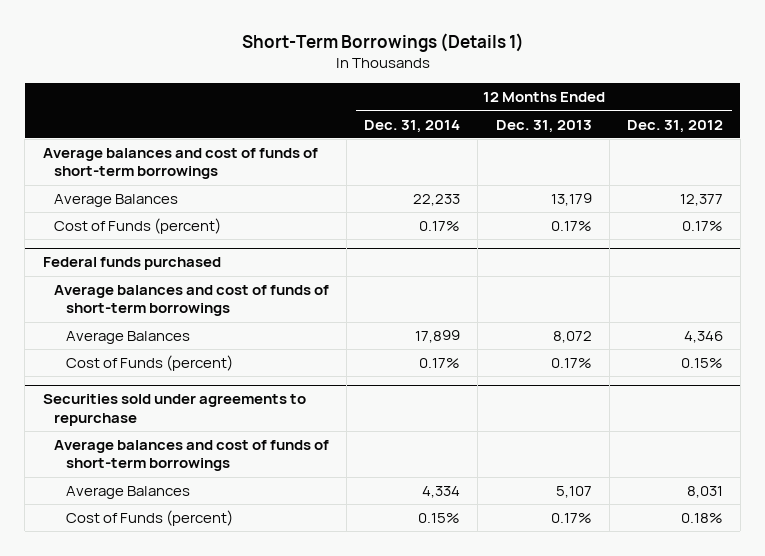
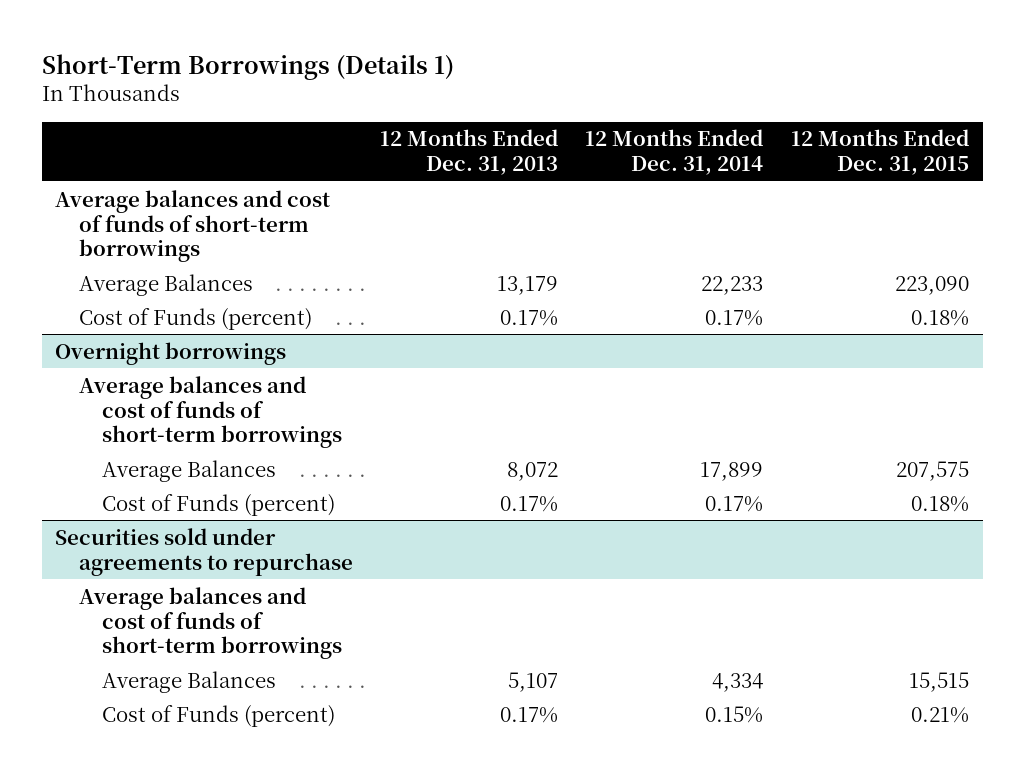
[626,119,723,133] Dec. 31, 2012 -> none
none -> [790,129,969,176] 12 Months Ended Dec. 31, 2015
[42,257,221,271] Federal funds purchased -> [55,341,287,365] Overnight borrowings

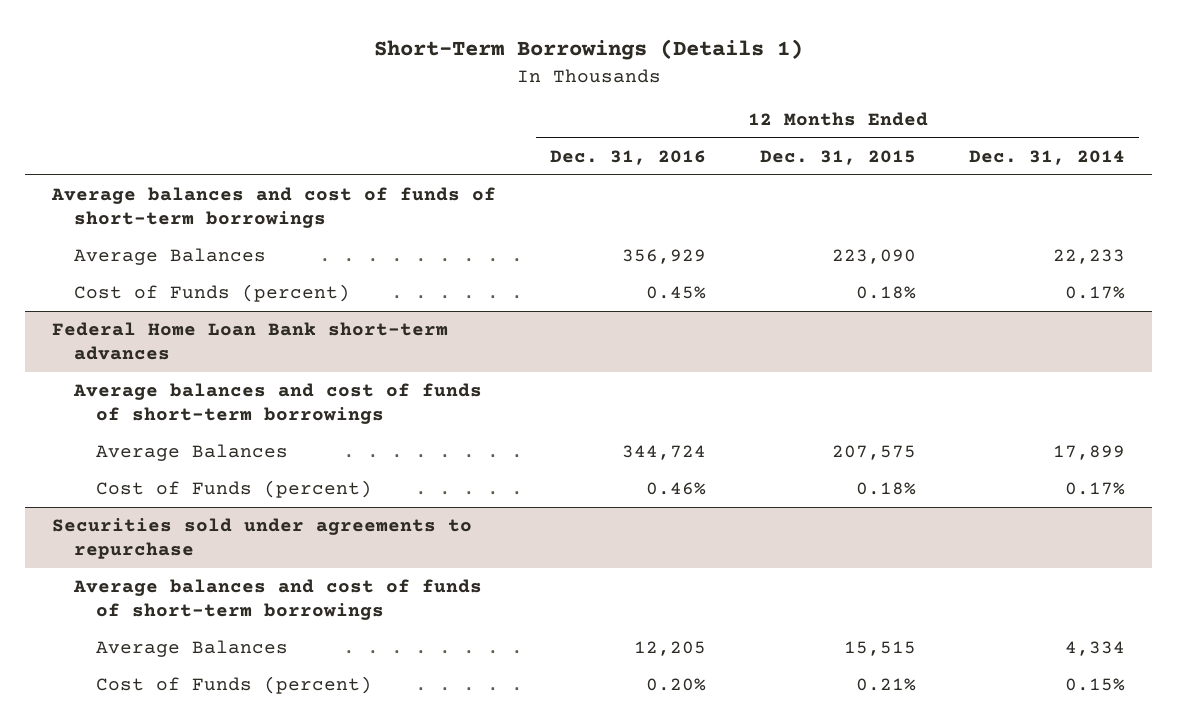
[379,129,558,176] 12 Months Ended Dec. 31, 2013 -> none
none -> [549,150,706,166] Dec. 31, 2016
[55,341,287,365] Overnight borrowings -> [51,322,448,361] Federal Home Loan Bank short-term advances

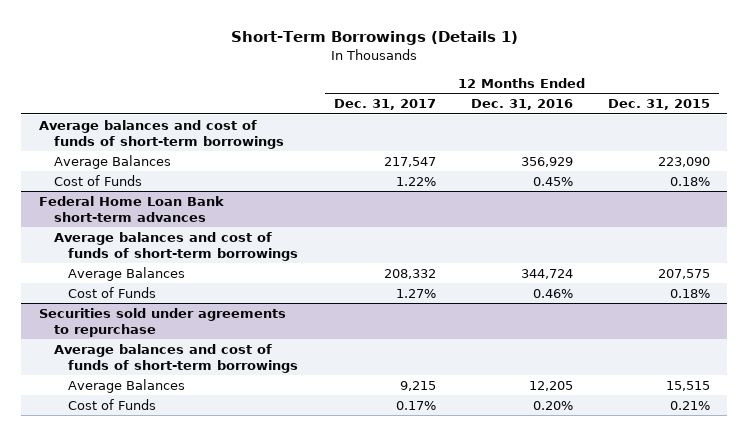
[969,150,1126,166] Dec. 31, 2014 -> none
none -> [333,99,436,111] Dec. 31, 2017
[73,284,350,303] Cost of Funds (percent) -> [53,175,142,187] Cost of Funds
[96,480,373,499] Cost of Funds (percent) -> [68,287,157,299] Cost of Funds
[96,676,373,695] Cost of Funds (percent) -> [68,399,157,411] Cost of Funds

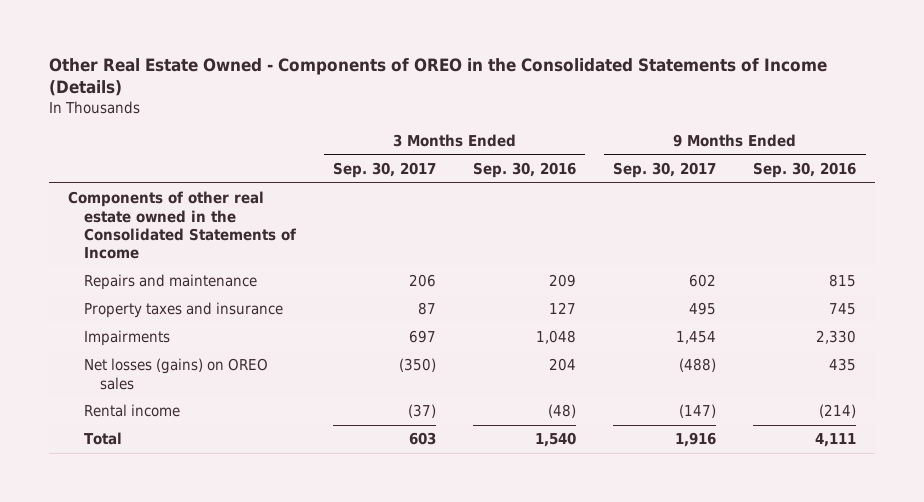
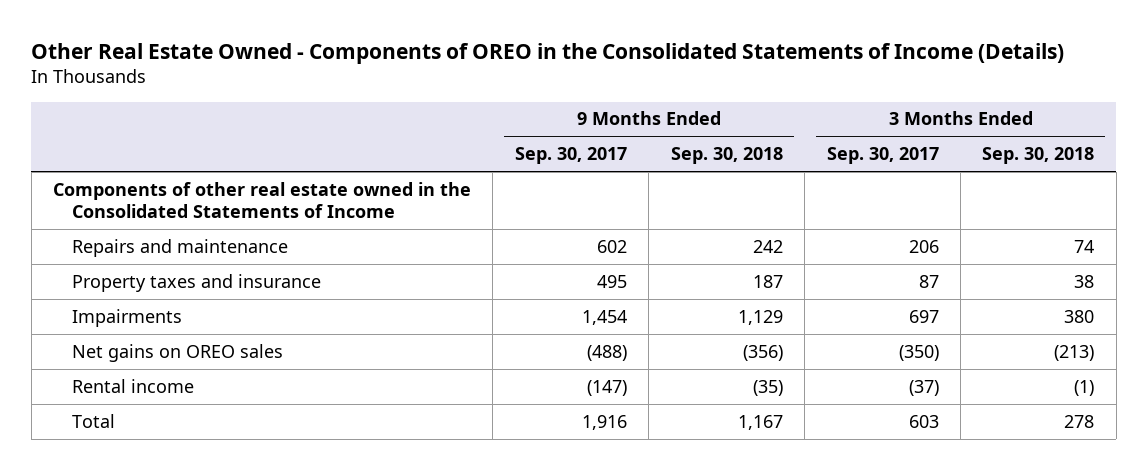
[473,162,577,179] Sep. 30, 2016 -> none
[753,162,857,179] Sep. 30, 2016 -> none
none -> [670,147,783,165] Sep. 30, 2018
none -> [982,147,1095,165] Sep. 30, 2018
[83,358,268,390] Net losses (gains) on OREO sales -> [72,343,284,362] Net gains on OREO sales

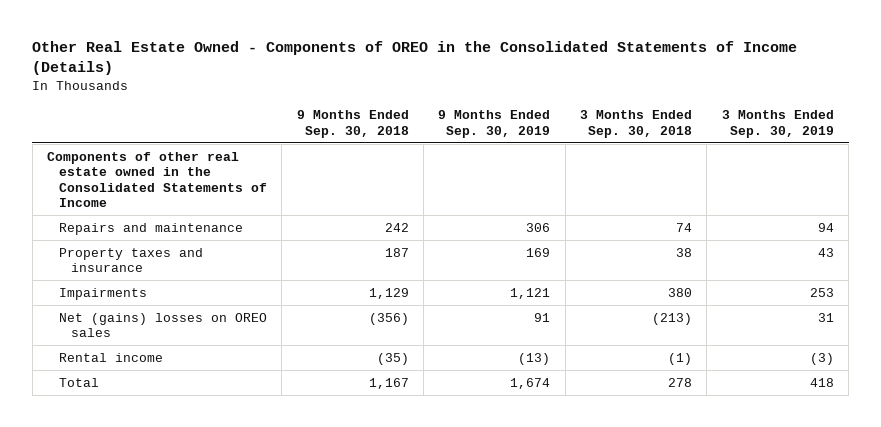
[514,147,627,165] Sep. 30, 2017 -> none
[826,147,939,165] Sep. 30, 2017 -> none
none -> [438,110,551,138] 9 Months Ended Sep. 30, 2019
none -> [721,110,834,138] 3 Months Ended Sep. 30, 2019
[72,343,284,362] Net gains on OREO sales -> [58,312,267,338] Net (gains) losses on OREO sales

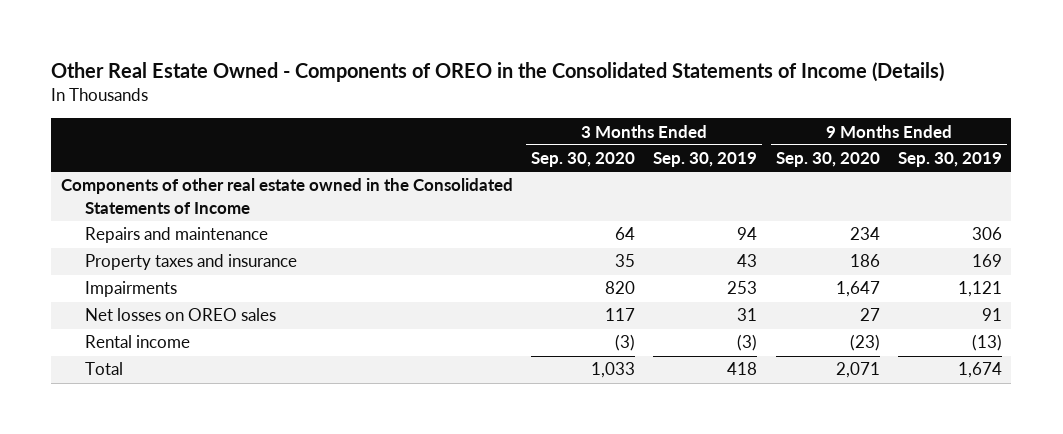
[296,110,409,138] 9 Months Ended Sep. 30, 2018 -> none
[580,110,693,138] 3 Months Ended Sep. 30, 2018 -> none
none -> [531,152,636,168] Sep. 30, 2020
none -> [775,152,880,168] Sep. 30, 2020
[58,312,267,338] Net (gains) losses on OREO sales -> [84,308,276,322] Net losses on OREO sales

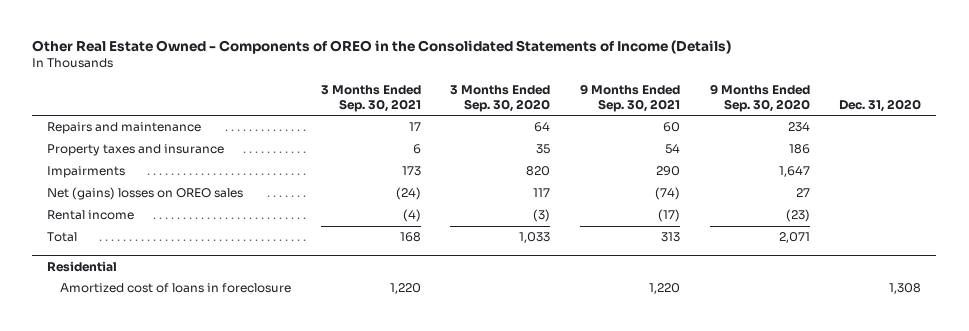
[653,152,758,168] Sep. 30, 2019 -> none
[898,152,1003,168] Sep. 30, 2019 -> none
none -> [320,84,421,112] 3 Months Ended Sep. 30, 2021
none -> [579,83,680,112] 9 Months Ended Sep. 30, 2021
none -> [839,98,922,112] Dec. 31, 2020
[60,178,513,214] Components of other real estate owned in the Consolidated Statements of Income -> none
[84,308,276,322] Net losses on OREO sales -> [47,187,244,201] Net (gains) losses on OREO sales
none -> [47,260,118,272] Residential
none -> [59,283,291,294] Amortized cost of loans in foreclosure

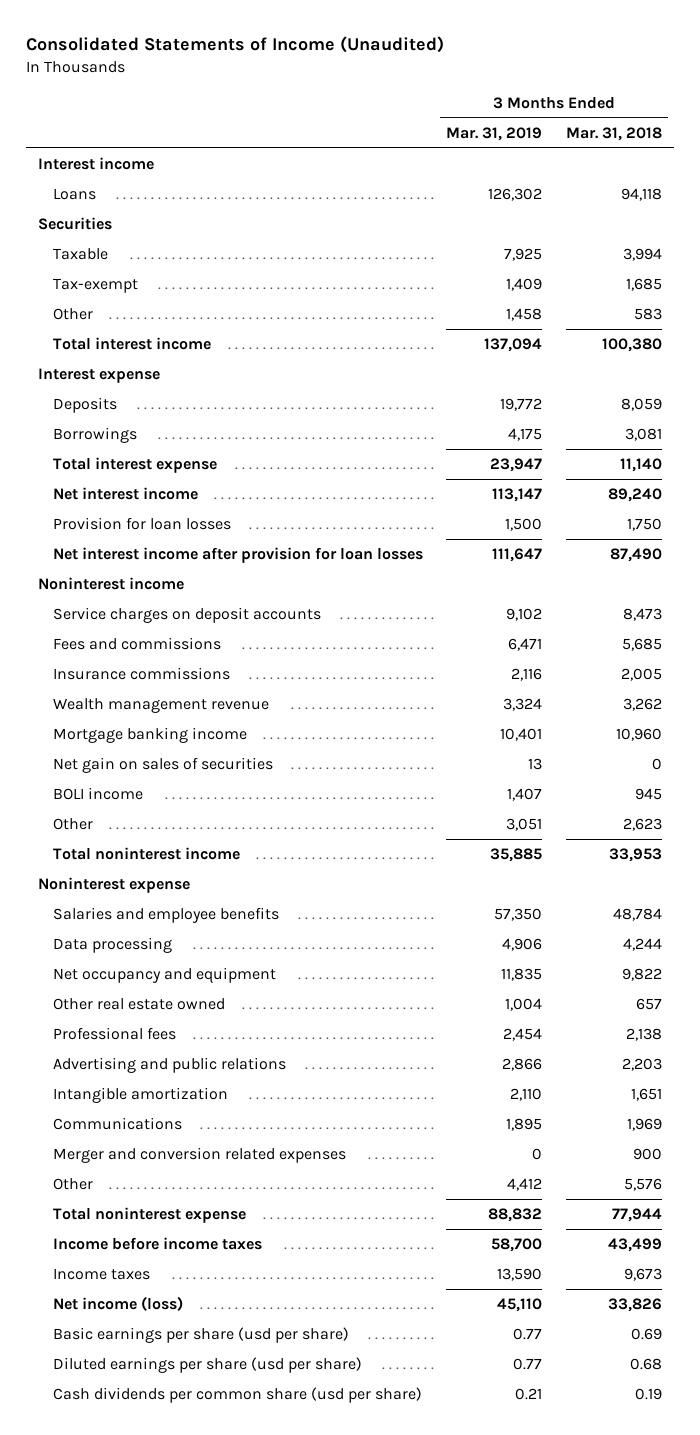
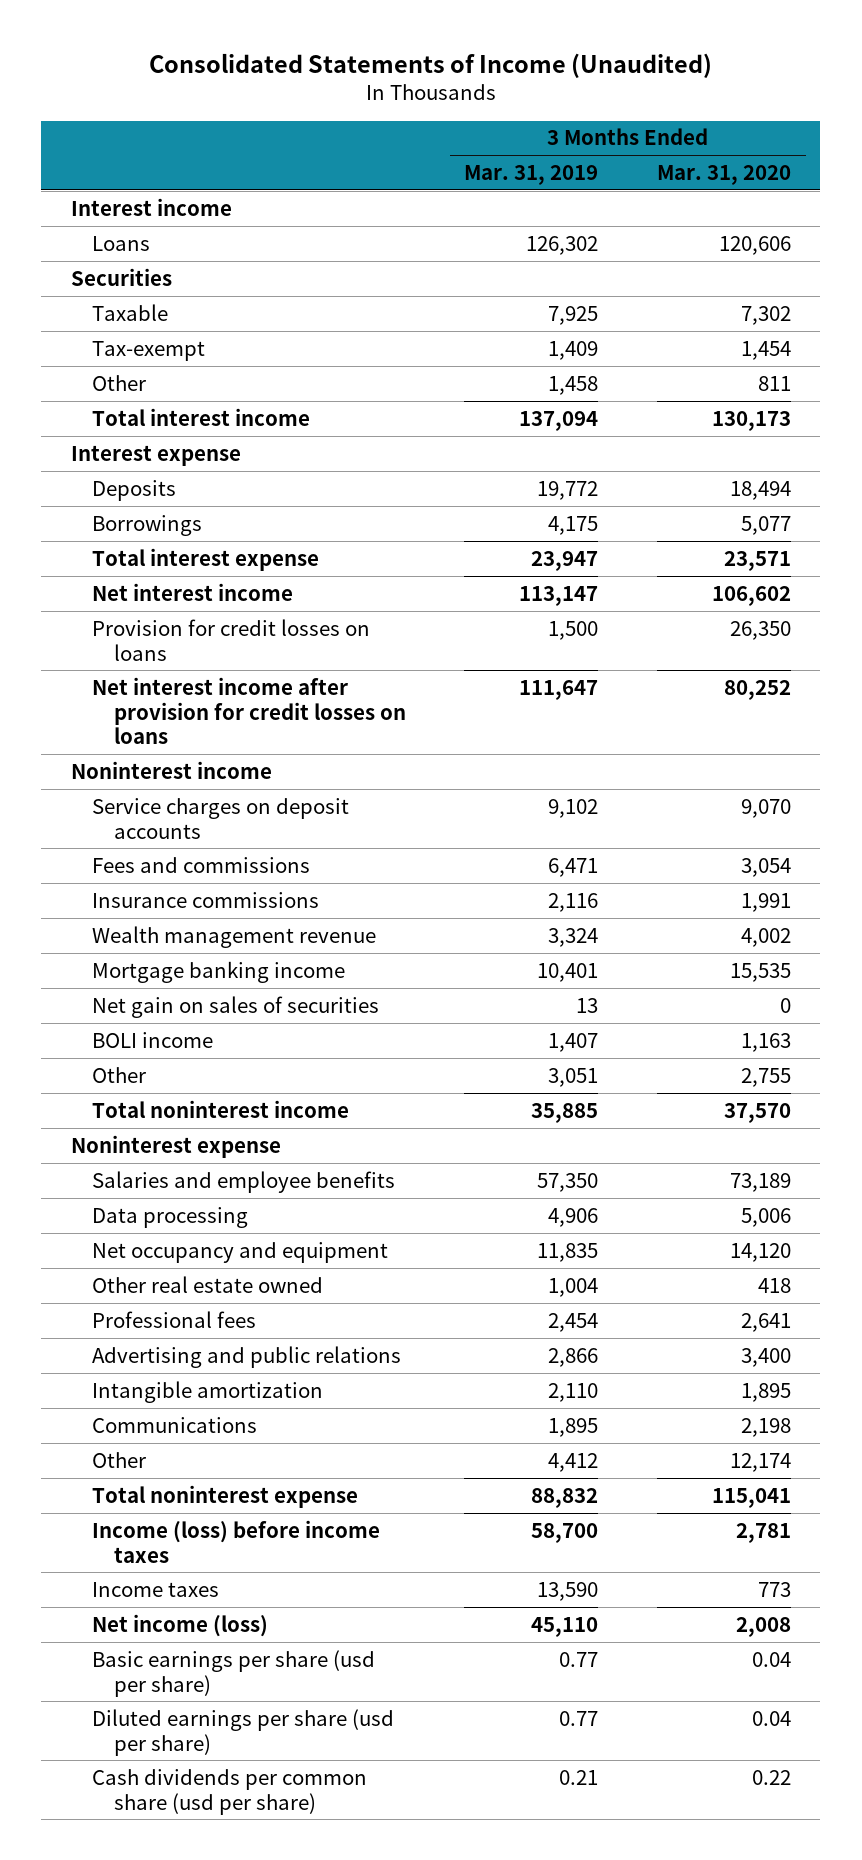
[566,126,663,141] Mar. 31, 2018 -> none
none -> [657,164,792,185] Mar. 31, 2020
[52,517,231,531] Provision for loan losses -> [92,618,371,661] Provision for credit losses on loans
[52,547,423,564] Net interest income after provision for loan losses -> [92,676,406,745] Net interest income after provision for credit losses on loans
[52,1147,346,1164] Merger and conversion related expenses -> none
[52,1237,262,1251] Income before income taxes -> [92,1519,381,1563] Income (loss) before income taxes

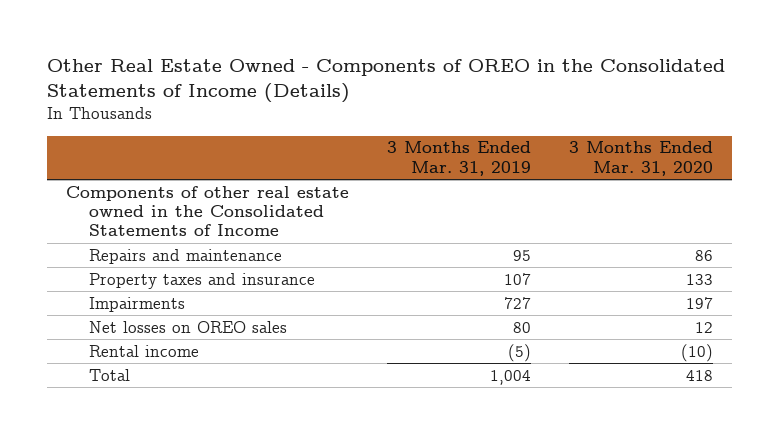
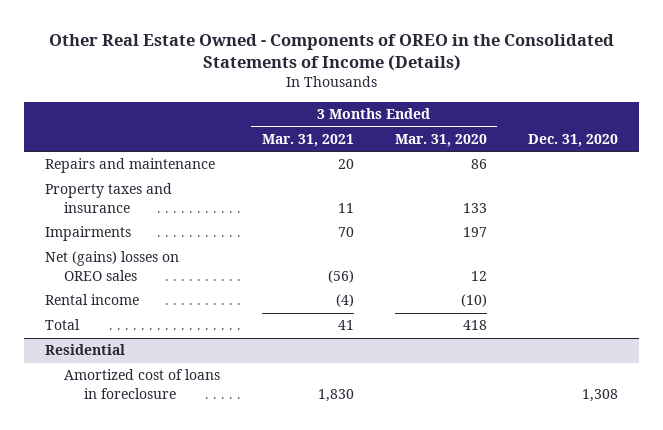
[386,141,531,176] 3 Months Ended Mar. 31, 2019 -> none
none -> [261,133,354,147] Mar. 31, 2021
none -> [528,133,619,147] Dec. 31, 2020
[65,185,349,237] Components of other real estate owned in the Consolidated Statements of Income -> none
[89,320,288,333] Net losses on OREO sales -> [44,251,179,281] Net (gains) losses on OREO sales
none -> [44,344,125,356] Residential
none -> [64,369,221,399] Amortized cost of loans in foreclosure

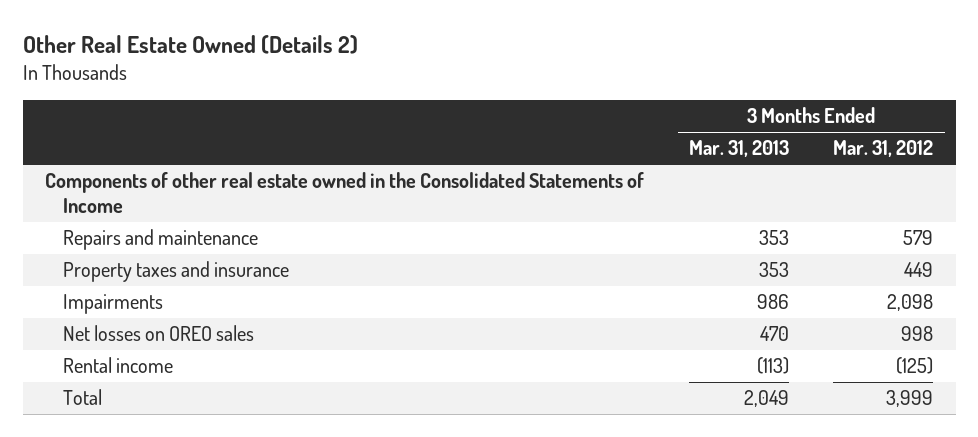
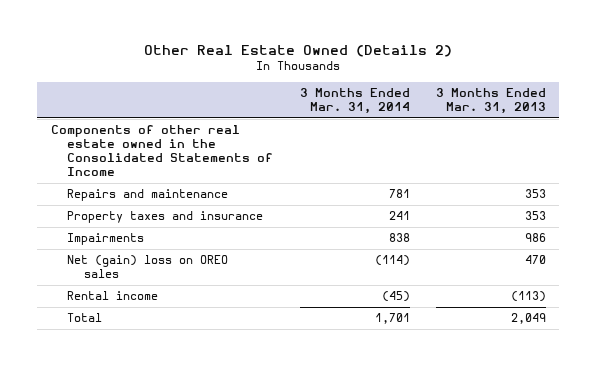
[833,140,934,158] Mar. 31, 2012 -> none
none -> [299,87,410,114] 3 Months Ended Mar. 31, 2014
[62,325,254,342] Net losses on OREO sales -> [67,255,229,279] Net (gain) loss on OREO sales

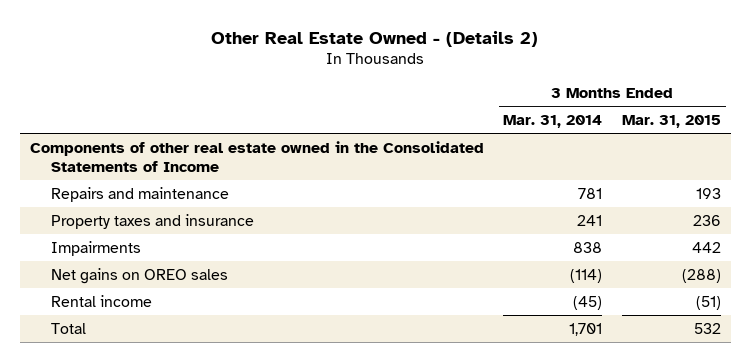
[144,44,453,57] Other Real Estate Owned (Details 2) -> [211,30,539,47] Other Real Estate Owned - (Details 2)
[436,87,547,114] 3 Months Ended Mar. 31, 2013 -> none
none -> [622,115,722,129] Mar. 31, 2015
[67,255,229,279] Net (gain) loss on OREO sales -> [51,267,229,284] Net gains on OREO sales

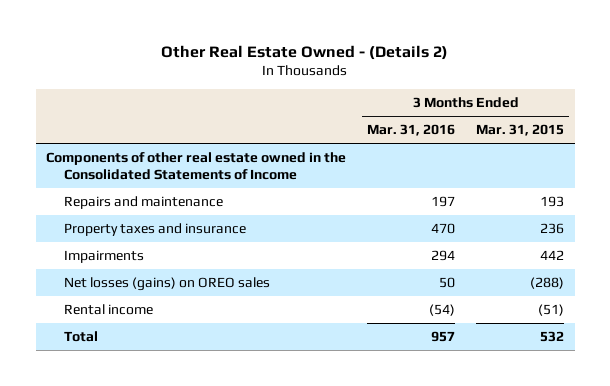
[503,115,603,129] Mar. 31, 2014 -> none
none -> [367,124,456,137] Mar. 31, 2016
[51,267,229,284] Net gains on OREO sales -> [63,276,270,291] Net losses (gains) on OREO sales

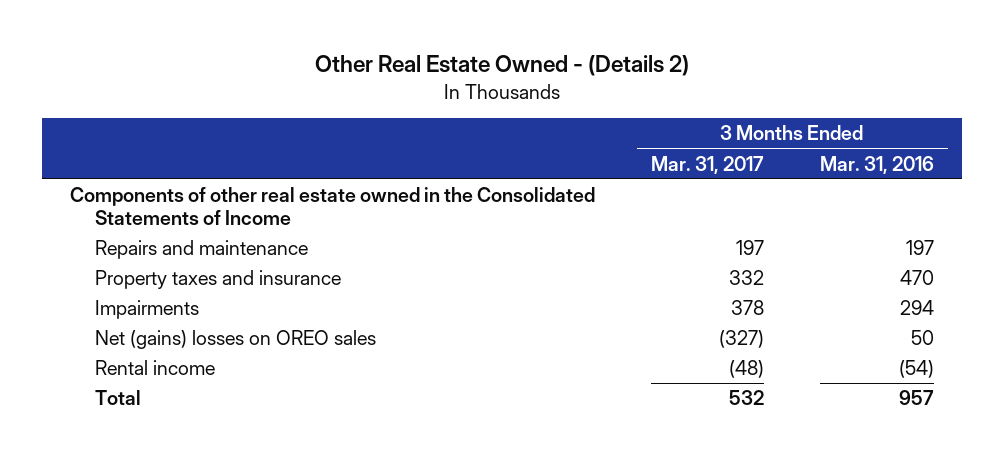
[476,124,565,137] Mar. 31, 2015 -> none
none -> [650,155,764,174] Mar. 31, 2017
[63,276,270,291] Net losses (gains) on OREO sales -> [95,330,377,350] Net (gains) losses on OREO sales

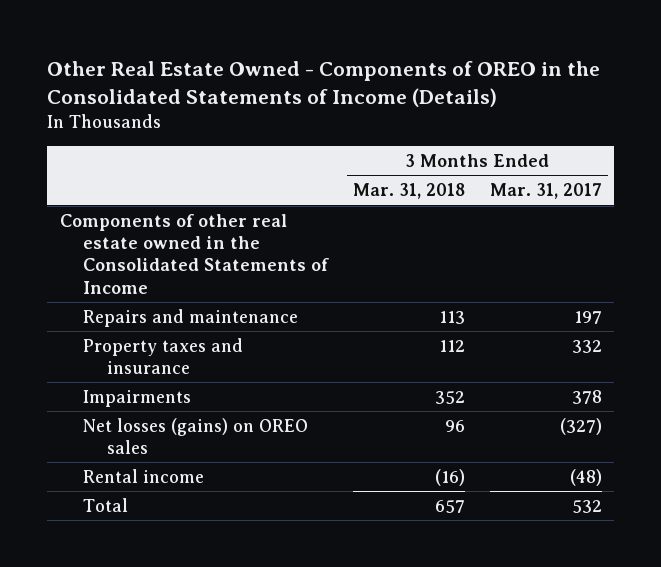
[314,55,689,77] Other Real Estate Owned - (Details 2) -> [47,60,601,107] Other Real Estate Owned - Components of OREO in the Consolidated Statements of Income (Details)
[819,155,934,174] Mar. 31, 2016 -> none
none -> [353,183,466,200] Mar. 31, 2018
[95,330,377,350] Net (gains) losses on OREO sales -> [83,417,309,455] Net losses (gains) on OREO sales

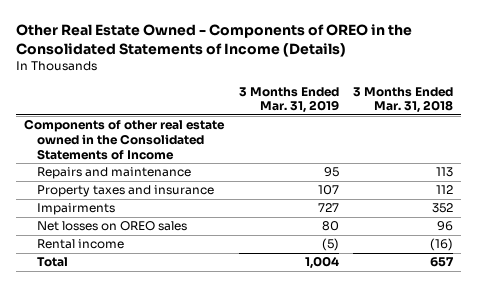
[489,183,602,200] Mar. 31, 2017 -> none
none -> [238,86,339,114] 3 Months Ended Mar. 31, 2019
[83,417,309,455] Net losses (gains) on OREO sales -> [37,221,188,232] Net losses on OREO sales

